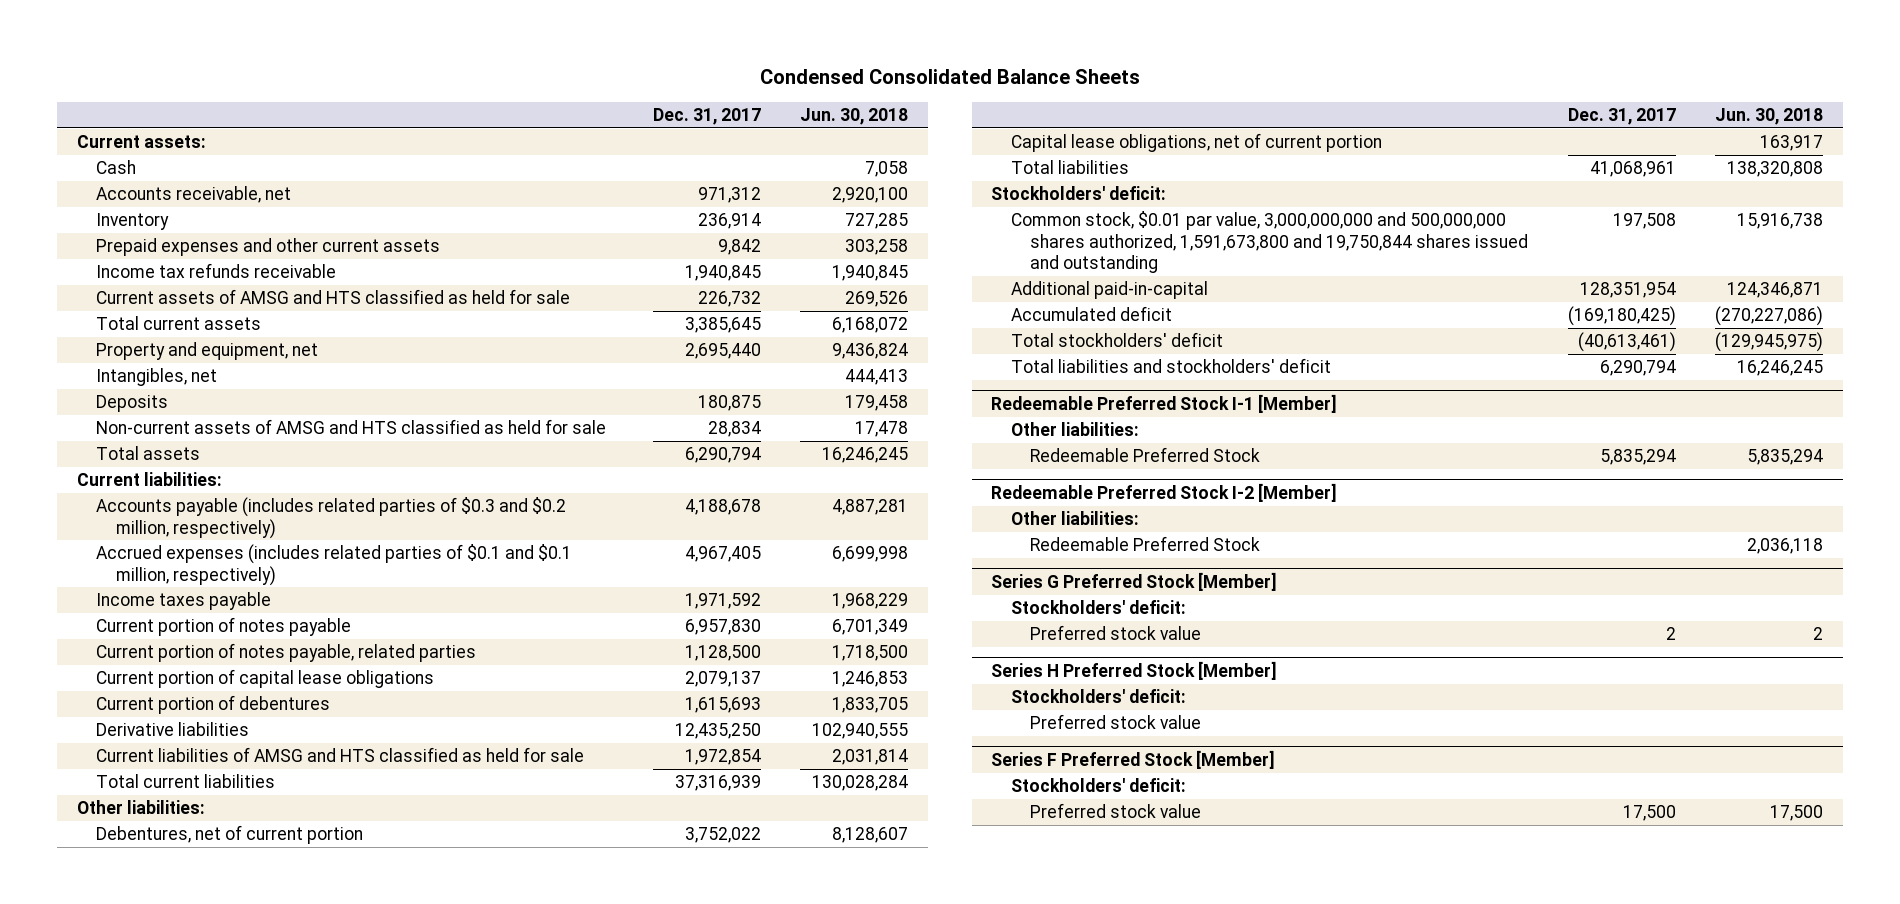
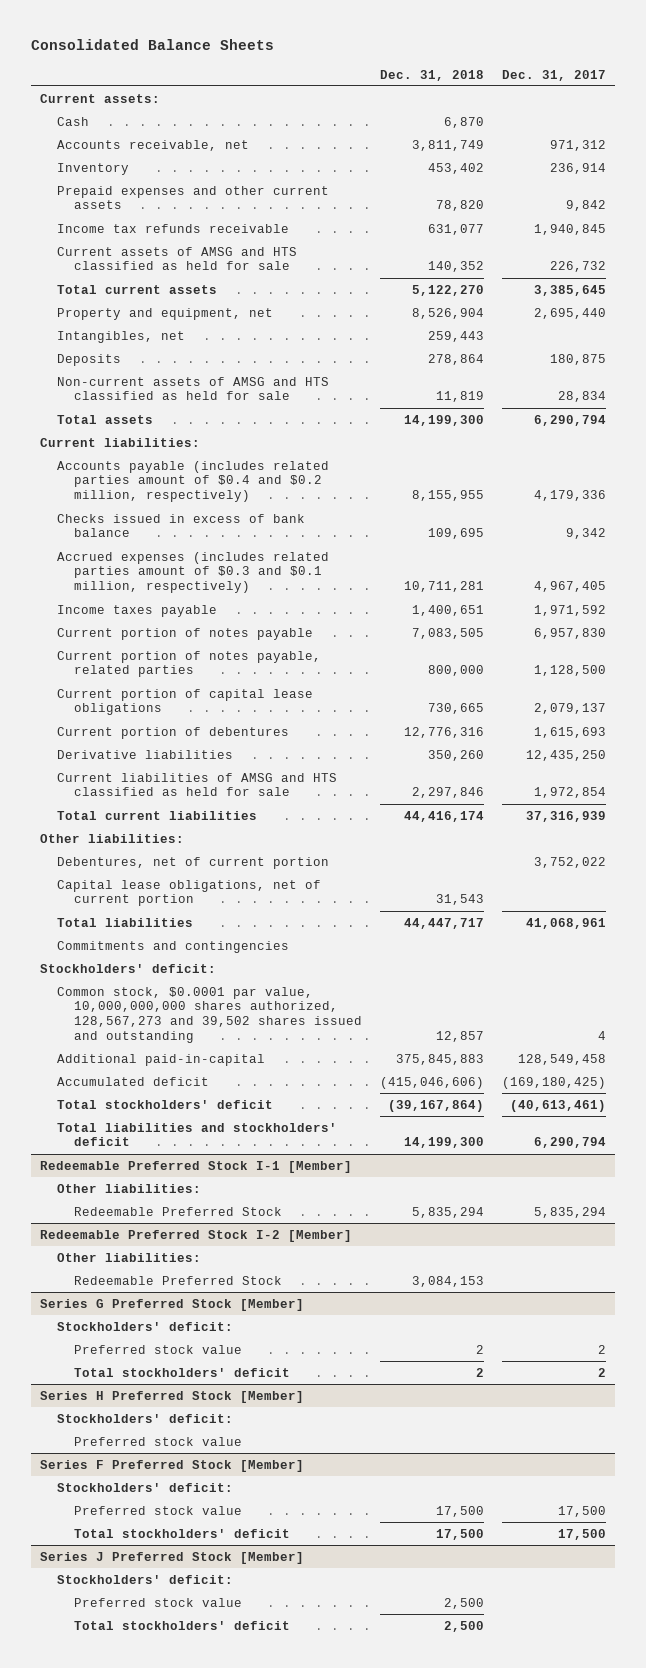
[759,69,1140,85] Condensed Consolidated Balance Sheets -> [31,39,275,51] Consolidated Balance Sheets
[800,107,909,125] Jun. 30, 2018 -> none
none -> [380,69,485,81] Dec. 31, 2018
[96,497,567,539] Accounts payable (includes related parties of $0.3 and $0.2 million, respectively) -> [57,460,330,503] Accounts payable (includes related parties amount of $0.4 and $0.2 million, respectively)
[685,499,762,516] 4,188,678 -> [534,490,607,502] 4,179,336
none -> [57,513,306,538] Checks issued in excess of bank balance
[96,544,573,586] Accrued expenses (includes related parties of $0.1 and $0.1 million, respectively) -> [57,551,330,594] Accrued expenses (includes related parties amount of $0.3 and $0.1 million, respectively)
none -> [57,940,290,953] Commitments and contingencies
[1010,211,1529,273] Common stock, $0.01 par value, 3,000,000,000 and 500,000,000 shares authorized, 1,591,673,800 and 19,750,844 shares issued and outstanding -> [57,986,363,1043] Common stock, $0.0001 par value, 10,000,000,000 shares authorized, 128,567,273 and 39,502 shares issued and outstanding
[1612,213,1676,230] 197,508 -> [598,1030,607,1040] 4
[1579,282,1676,299] 128,351,954 -> [518,1053,607,1065] 128,549,458
none -> [74,1367,291,1377] Total stockholders' deficit
none -> [74,1528,291,1538] Total stockholders' deficit
none -> [40,1551,305,1564] Series J Preferred Stock [Member]
none -> [57,1574,234,1584] Stockholders' deficit:
none -> [74,1597,243,1607] Preferred stock value
none -> [74,1620,291,1630] Total stockholders' deficit

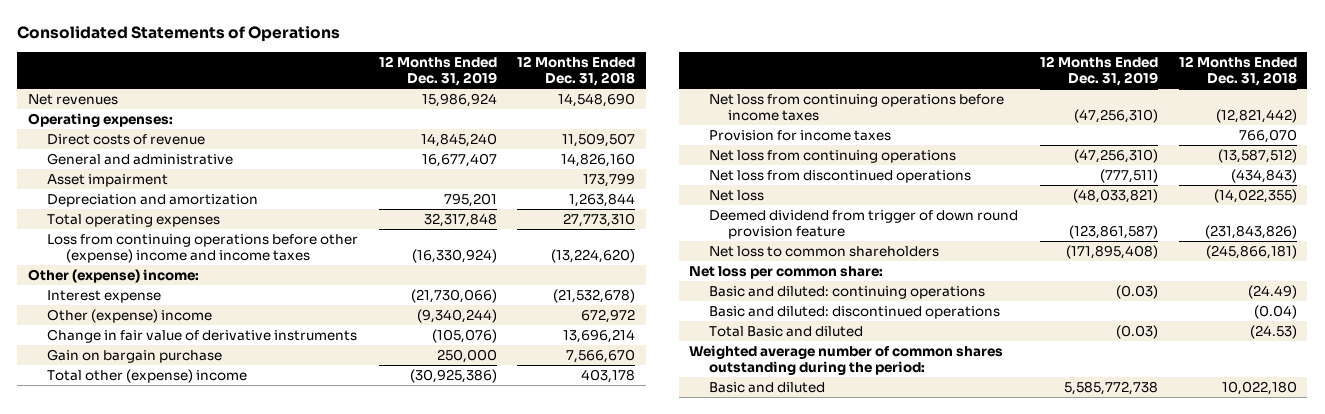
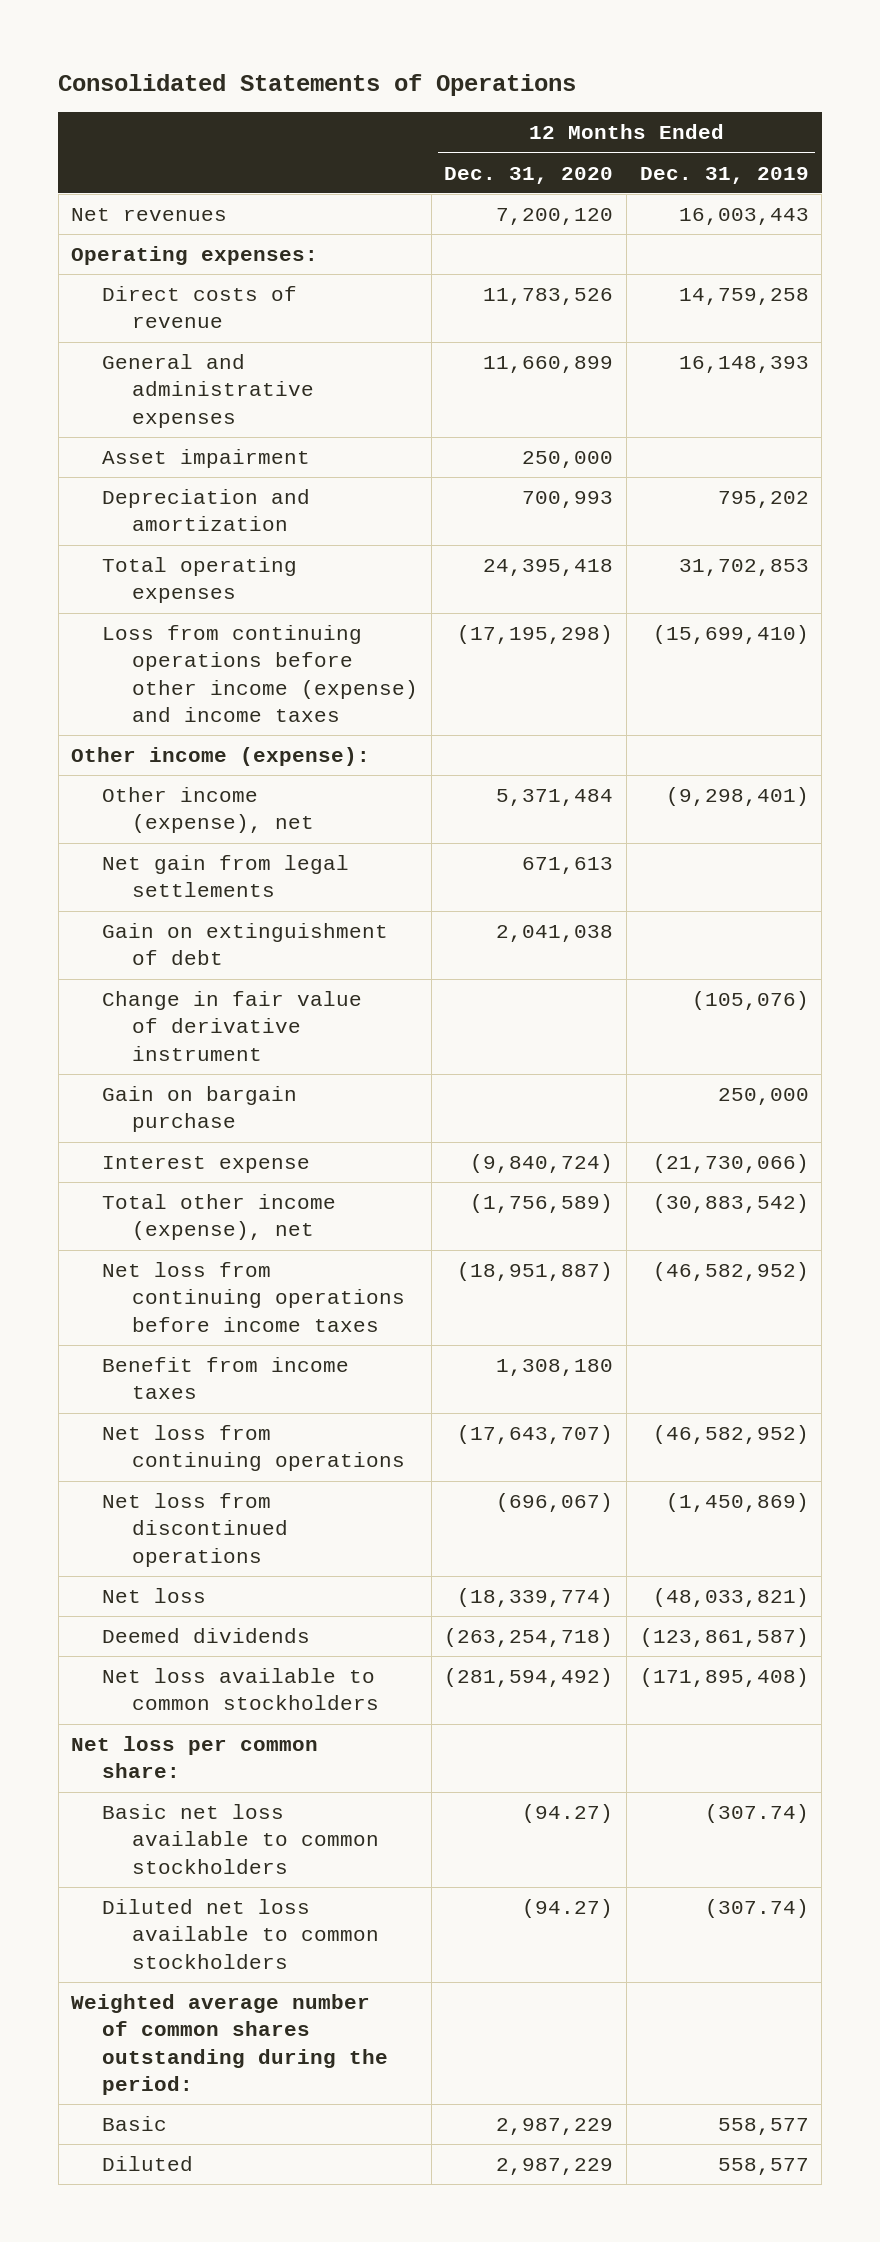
[517,55,636,86] 12 Months Ended Dec. 31, 2018 -> none
none -> [444,166,614,184] Dec. 31, 2020
[421,93,497,108] 15,986,924 -> [678,208,809,226] 16,003,443
[420,133,497,148] 14,845,240 -> [678,288,809,306] 14,759,258
[46,153,233,166] General and administrative -> [101,354,315,428] General and administrative expenses
[421,153,497,168] 16,677,407 -> [678,356,809,374] 16,148,393
[443,193,497,208] 795,201 -> [717,491,809,509] 795,202
[423,213,497,228] 32,317,848 -> [678,559,809,577] 31,702,853
[46,234,358,263] Loss from continuing operations before other (expense) income and income taxes -> [101,625,419,722] Loss from continuing operations before other income (expense) and income taxes
[411,248,497,263] (16,330,924) -> [652,625,809,645] (15,699,410)
[27,269,199,284] Other (expense) income: -> [71,747,371,767] Other income (expense):
[46,309,212,324] Other (expense) income -> [101,787,315,834] Other income (expense), net
[416,309,497,324] (9,340,244) -> [665,787,809,807] (9,298,401)
none -> [101,855,349,898] Net gain from legal settlements
none -> [101,923,388,966] Gain on extinguishment of debt
[46,329,357,344] Change in fair value of derivative instruments -> [101,991,362,1061] Change in fair value of derivative instrument
[46,290,161,304] Interest expense -> [101,1156,310,1174] Interest expense
[46,369,247,384] Total other (expense) income -> [101,1194,336,1241] Total other income (expense), net
[409,369,497,384] (30,925,386) -> [652,1194,809,1214] (30,883,542)
[1074,108,1159,123] (47,256,310) -> [652,1262,809,1282] (46,582,952)
[708,130,891,142] Provision for income taxes -> [101,1357,349,1400] Benefit from income taxes
[1074,149,1159,164] (47,256,310) -> [652,1425,809,1445] (46,582,952)
[1100,169,1159,184] (777,511) -> [665,1493,809,1513] (1,450,869)
[708,210,1018,239] Deemed dividend from trigger of down round provision feature -> [101,1628,310,1644] Deemed dividends
[708,246,939,258] Net loss to common shareholders -> [101,1668,380,1711] Net loss available to common stockholders
[708,286,985,300] Basic and diluted: continuing operations -> none
[708,306,1000,320] Basic and diluted: discontinued operations -> none
[708,326,863,338] Total Basic and diluted -> none
none -> [101,1804,380,1874] Basic net loss available to common stockholders
none -> [101,1899,380,1969] Diluted net loss available to common stockholders
[708,382,825,394] Basic and diluted -> none
none -> [101,2116,167,2132] Basic
none -> [101,2156,193,2172] Diluted

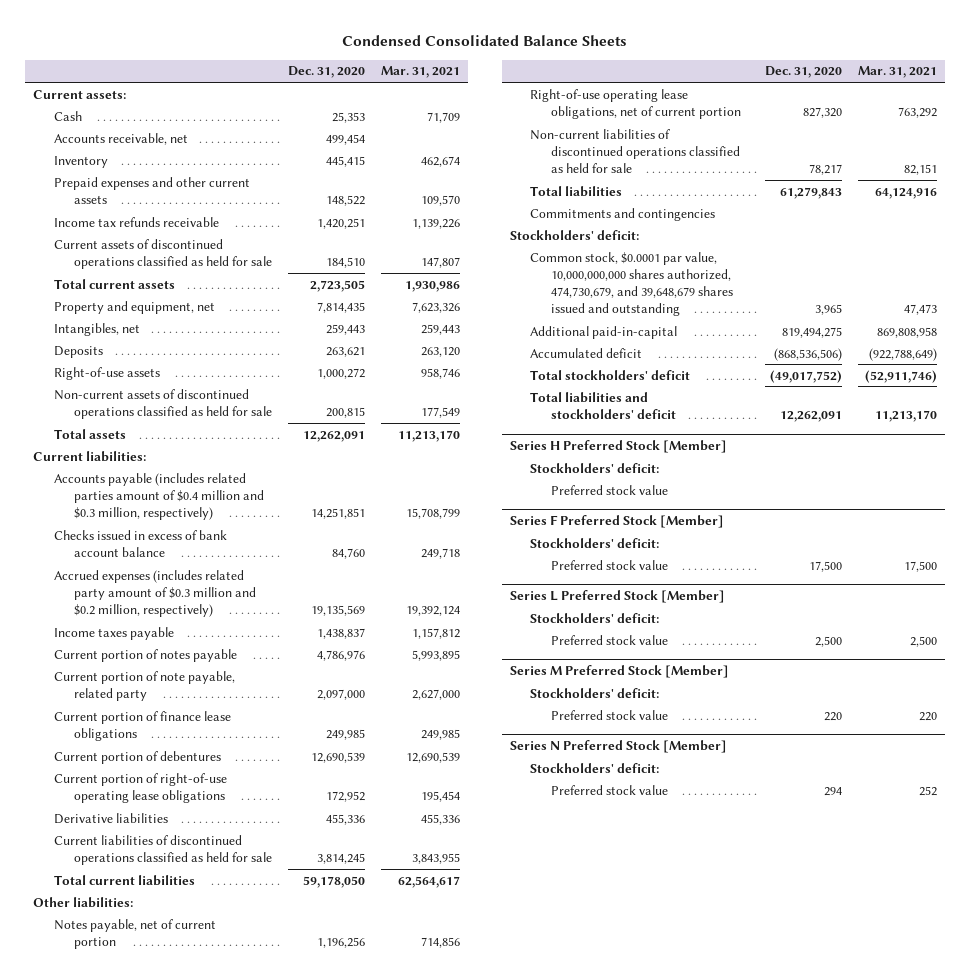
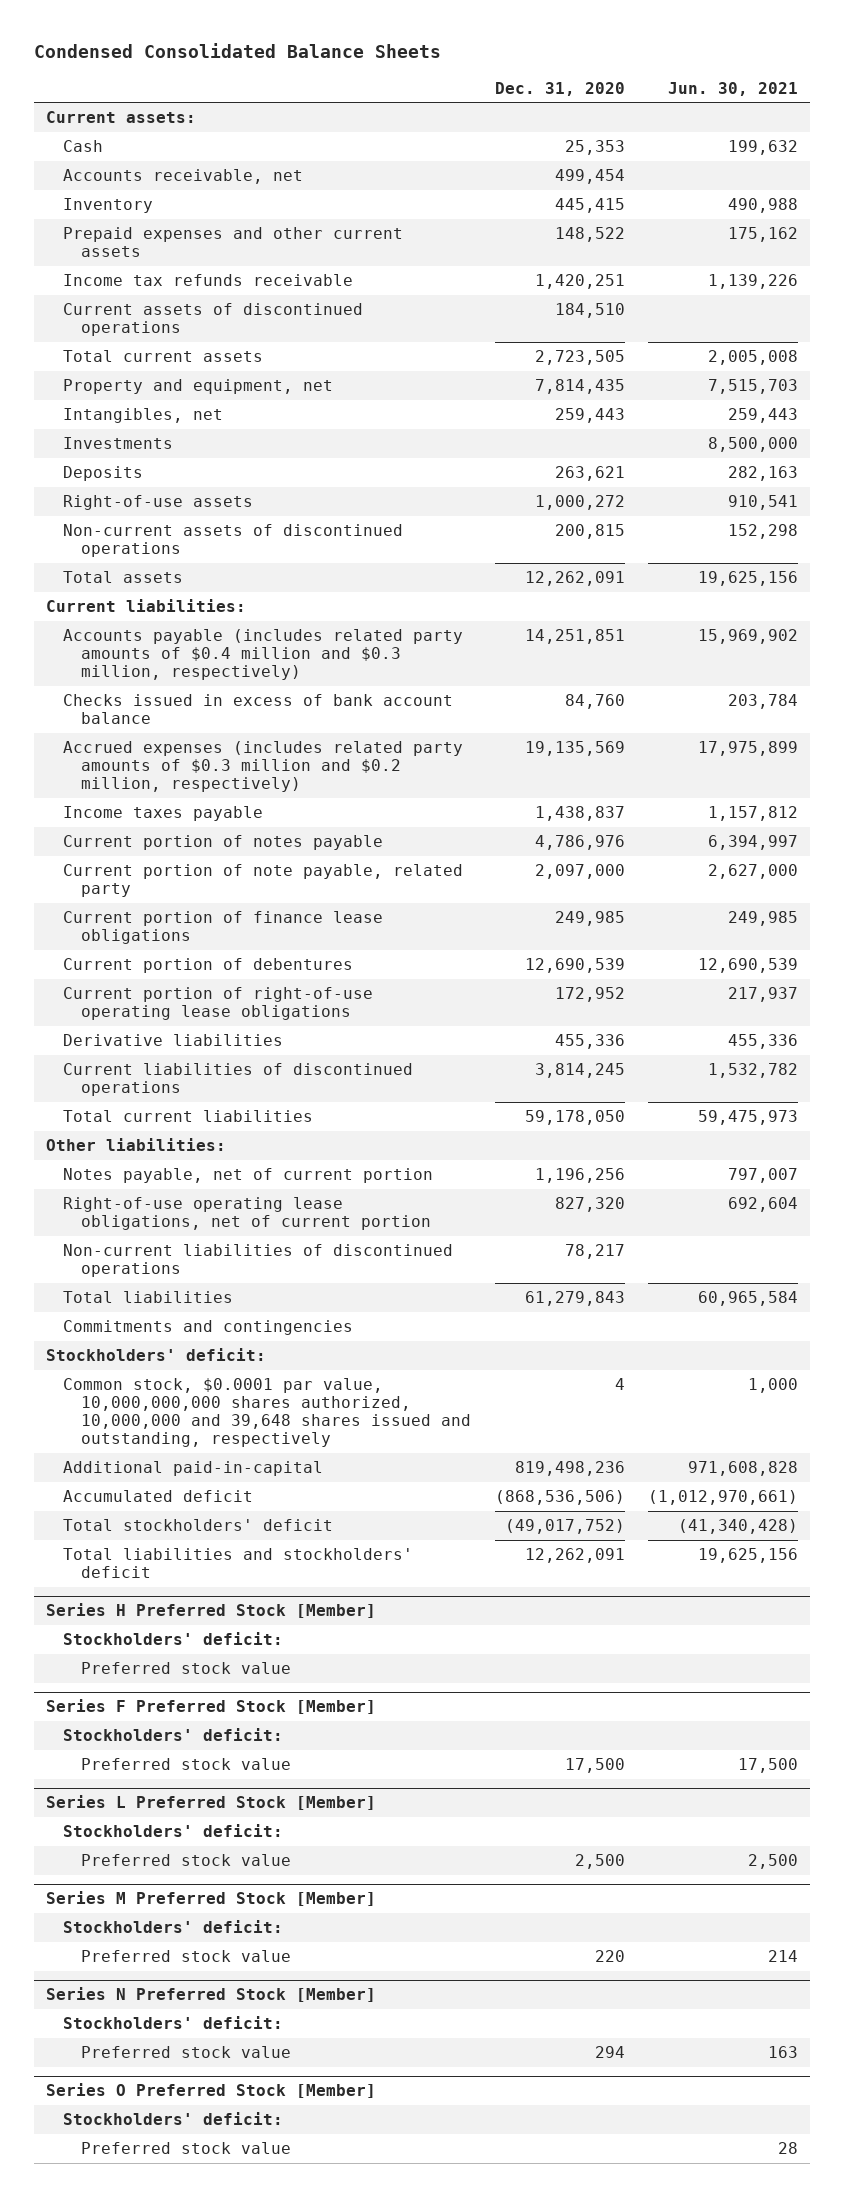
[381,66,461,79] Mar. 31, 2021 -> none
none -> [667,81,798,96] Jun. 30, 2021
[53,238,273,269] Current assets of discontinued operations classified as held for sale -> [63,303,364,337] Current assets of discontinued operations
none -> [63,437,174,450] Investments
[53,388,273,419] Non-current assets of discontinued operations classified as held for sale -> [63,524,404,558] Non-current assets of discontinued operations
[53,472,265,520] Accounts payable (includes related parties amount of $0.4 million and $0.3 million, respectively) -> [63,629,464,681] Accounts payable (includes related party amounts of $0.4 million and $0.3 million, respectively)
[53,569,257,617] Accrued expenses (includes related party amount of $0.3 million and $0.2 million, respectively) -> [63,741,464,793] Accrued expenses (includes related party amounts of $0.3 million and $0.2 million, respectively)
[53,834,273,865] Current liabilities of discontinued operations classified as held for sale -> [63,1063,414,1097] Current liabilities of discontinued operations
[530,128,741,173] Non-current liabilities of discontinued operations classified as held for sale -> [63,1244,454,1278] Non-current liabilities of discontinued operations
[530,251,734,317] Common stock, $0.0001 par value, 10,000,000,000 shares authorized, 474,730,679, and 39,648,679 shares issued and outstanding -> [63,1378,472,1448] Common stock, $0.0001 par value, 10,000,000,000 shares authorized, 10,000,000 and 39,648 shares issued and outstanding, respectively
[814,304,842,316] 3,965 -> [614,1378,625,1391] 4
[781,326,842,338] 819,494,275 -> [514,1461,625,1477] 819,498,236
none -> [45,2083,376,2099] Series O Preferred Stock [Member]
none -> [63,2112,284,2126] Stockholders' deficit:
none -> [81,2142,292,2155] Preferred stock value

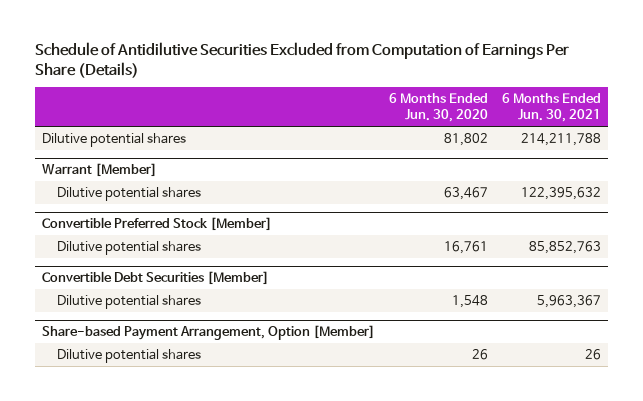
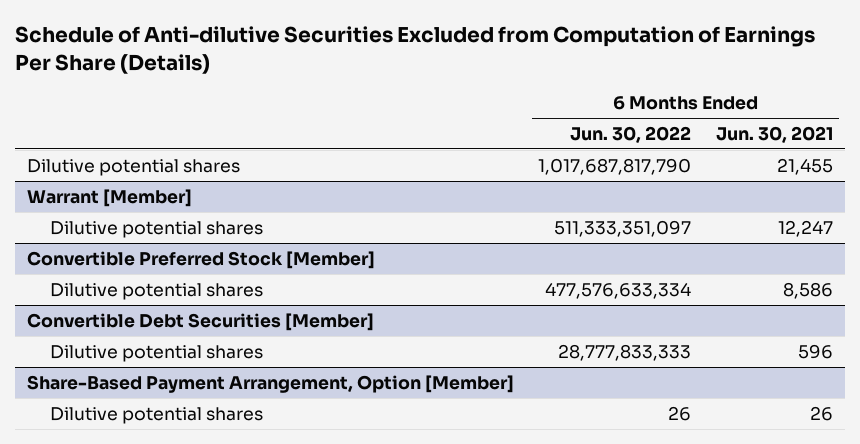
[35,41,570,78] Schedule of Antidilutive Securities Excluded from Computation of Earnings Per Share (Details) -> [14,26,815,74] Schedule of Anti-dilutive Securities Excluded from Computation of Earnings Per Share (Details)
[388,93,488,123] 6 Months Ended Jun. 30, 2020 -> none
none -> [570,125,692,143] Jun. 30, 2022
[520,133,601,147] 214,211,788 -> [776,157,833,175] 21,455
[520,187,601,201] 122,395,632 -> [777,219,833,237] 12,247
[528,241,601,255] 85,852,763 -> [782,281,833,299] 8,586
[536,295,601,309] 5,963,367 -> [797,343,833,359] 596
[42,325,376,341] Share-based Payment Arrangement, Option [Member] -> [27,374,515,393] Share-Based Payment Arrangement, Option [Member]

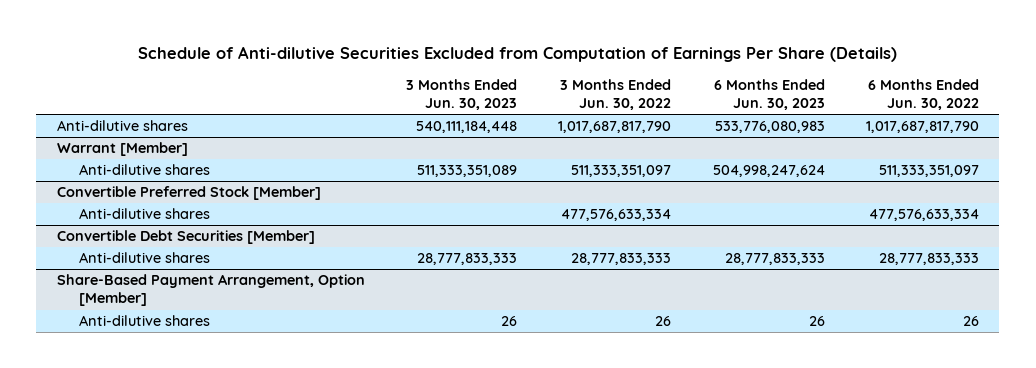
[715,125,833,143] Jun. 30, 2021 -> none
none -> [406,78,518,111] 3 Months Ended Jun. 30, 2023
none -> [560,78,672,111] 3 Months Ended Jun. 30, 2022
none -> [713,78,825,111] 6 Months Ended Jun. 30, 2023
[27,158,241,176] Dilutive potential shares -> [57,120,189,132] Anti-dilutive shares
[49,220,263,238] Dilutive potential shares -> [79,164,211,176] Anti-dilutive shares
[49,282,263,300] Dilutive potential shares -> [79,208,211,220] Anti-dilutive shares
[49,344,263,362] Dilutive potential shares -> [79,252,211,264] Anti-dilutive shares
[49,406,263,424] Dilutive potential shares -> [79,315,211,327] Anti-dilutive shares

